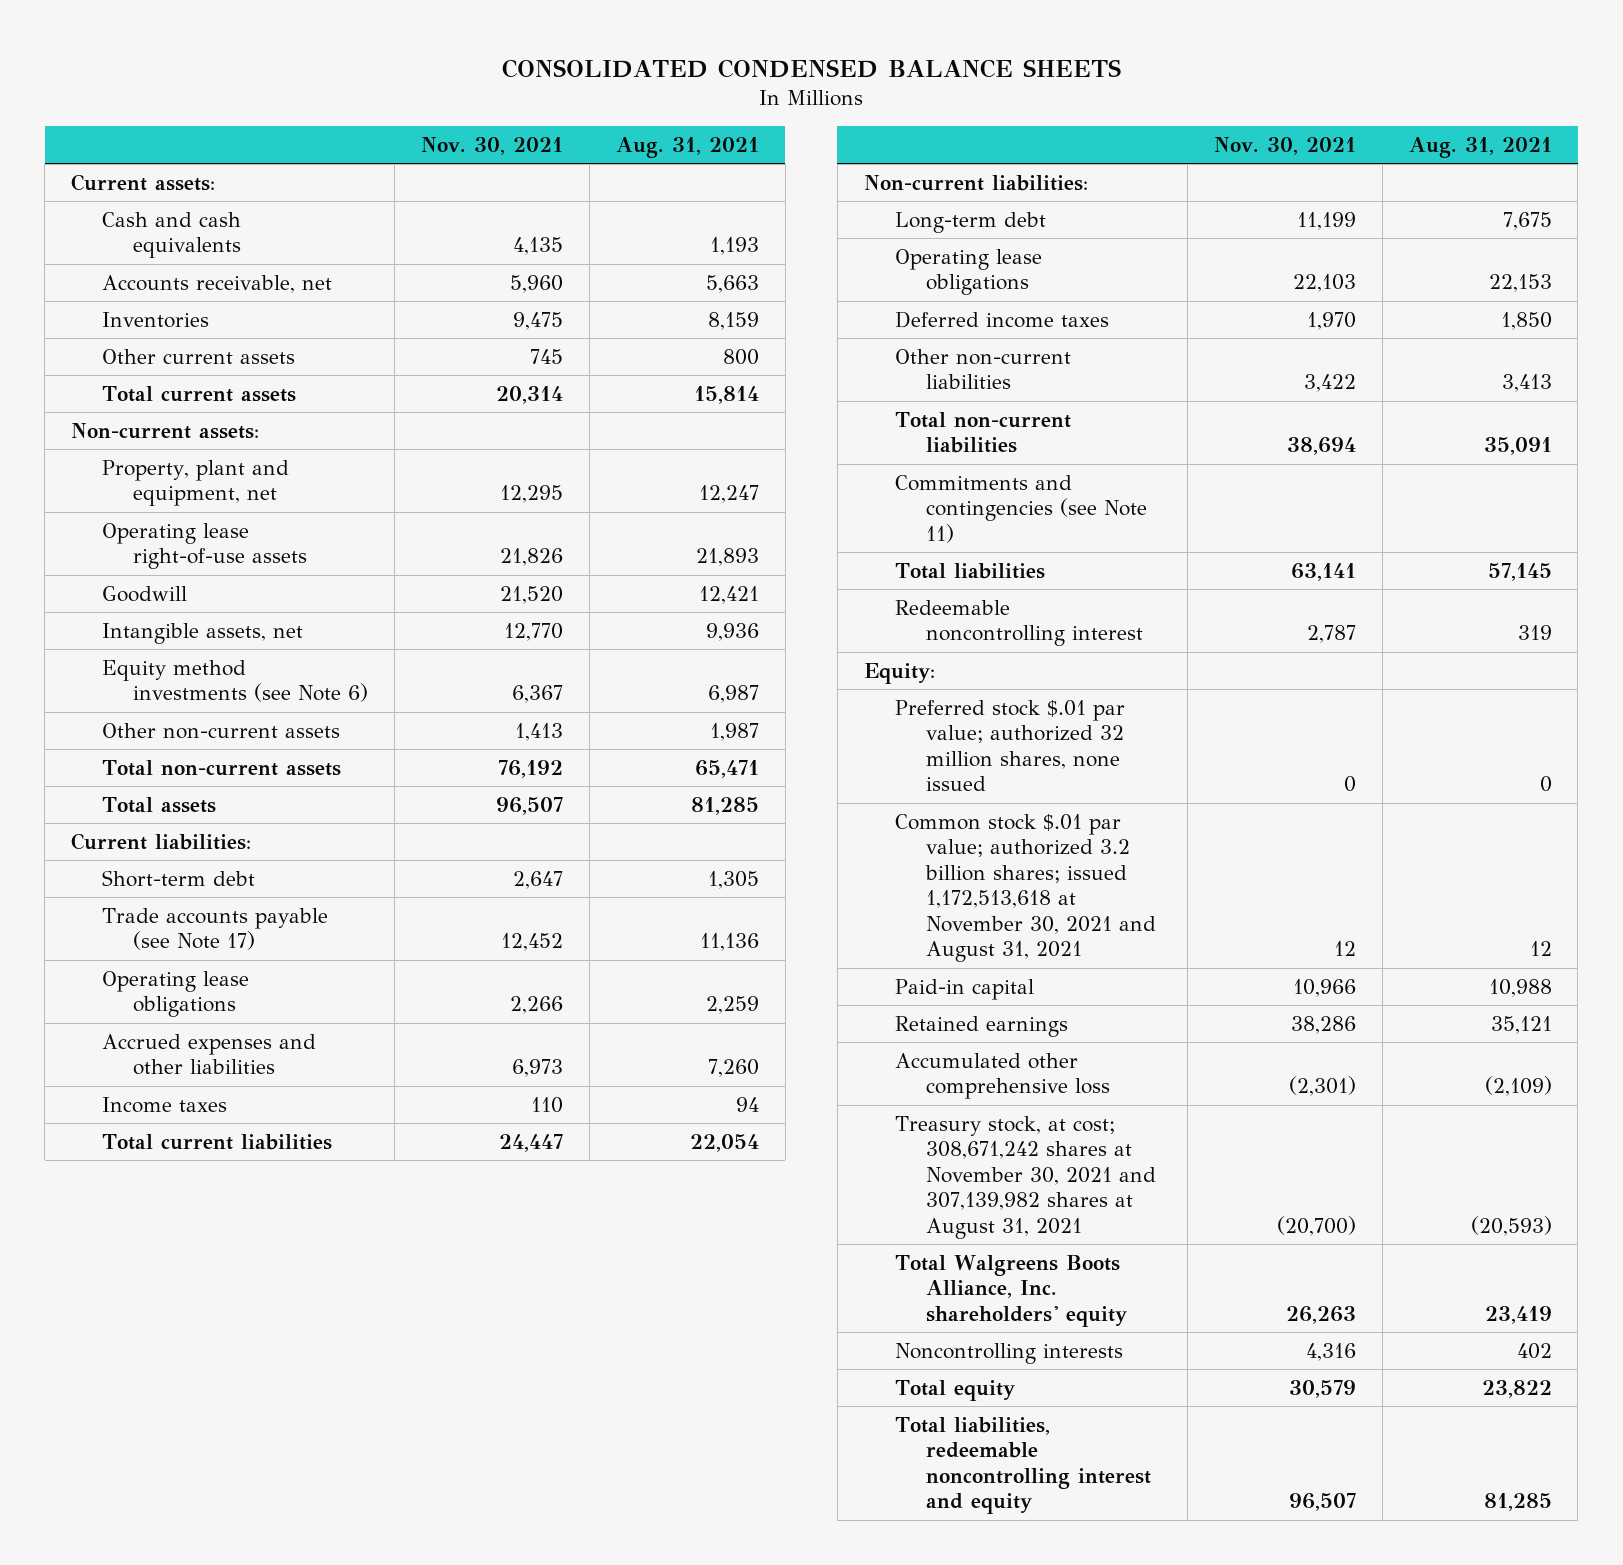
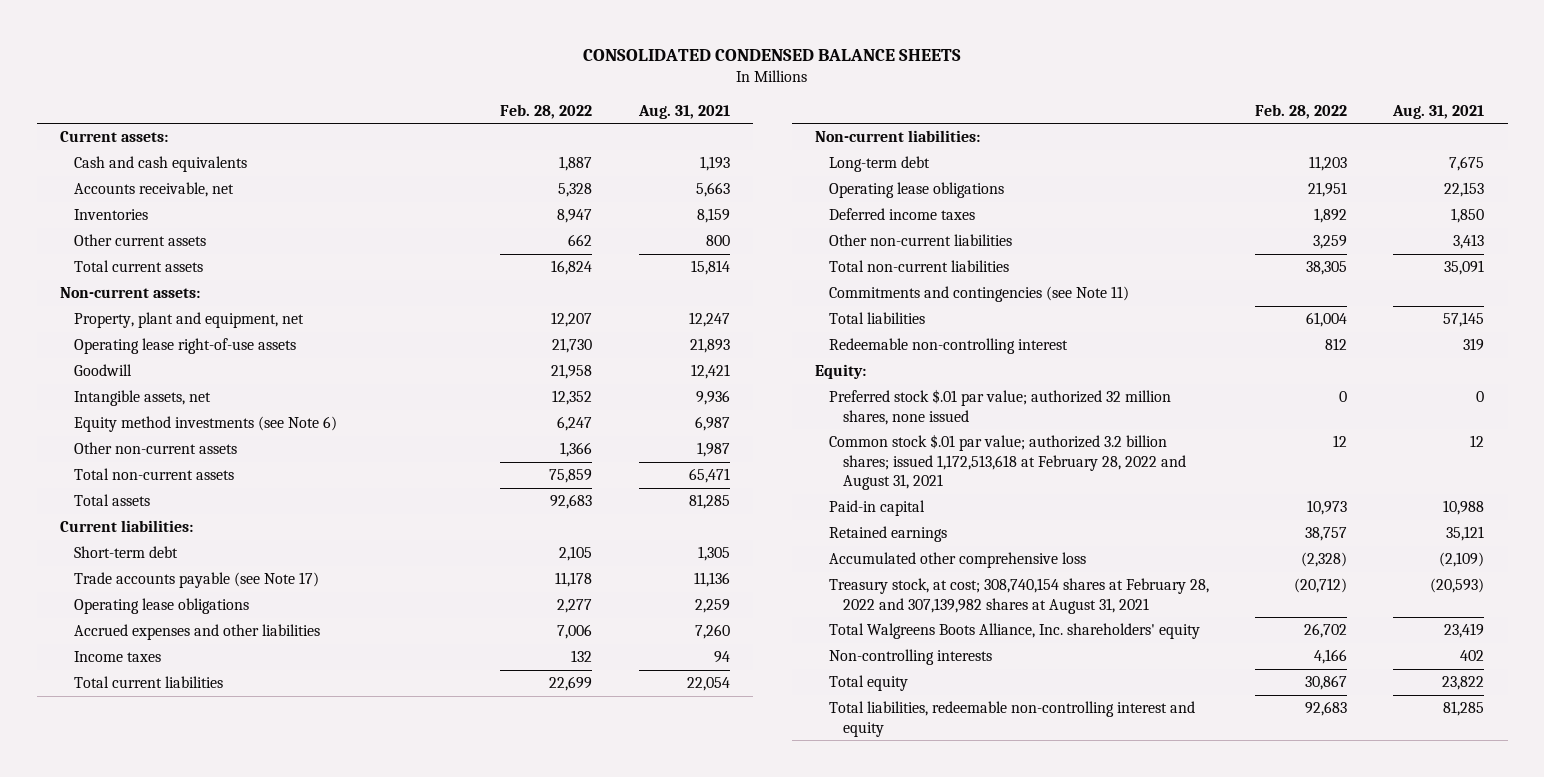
[421,136,564,155] Nov. 30, 2021 -> none
none -> [500,103,593,119] Feb. 28, 2022
[894,599,1144,647] Redeemable noncontrolling interest -> [828,338,1068,355] Redeemable non-controlling interest
[894,813,1157,963] Common stock $.01 par value; authorized 3.2 billion shares; issued 1,172,513,618 at November 30, 2021 and August 31, 2021 -> [828,434,1186,491] Common stock $.01 par value; authorized 3.2 billion shares; issued 1,172,513,618 at February 28, 2022 and August 31, 2021
[894,1115,1157,1239] Treasury stock, at cost; 308,671,242 shares at November 30, 2021 and 307,139,982 shares at August 31, 2021 -> [828,578,1209,614] Treasury stock, at cost; 308,740,154 shares at February 28, 2022 and 307,139,982 shares at August 31, 2021
[894,1342,1123,1364] Noncontrolling interests -> none
none -> [828,649,992,666] Non-controlling interests
[894,1416,1152,1515] Total liabilities, redeemable noncontrolling interest and equity -> [828,701,1195,737] Total liabilities, redeemable non-controlling interest and equity

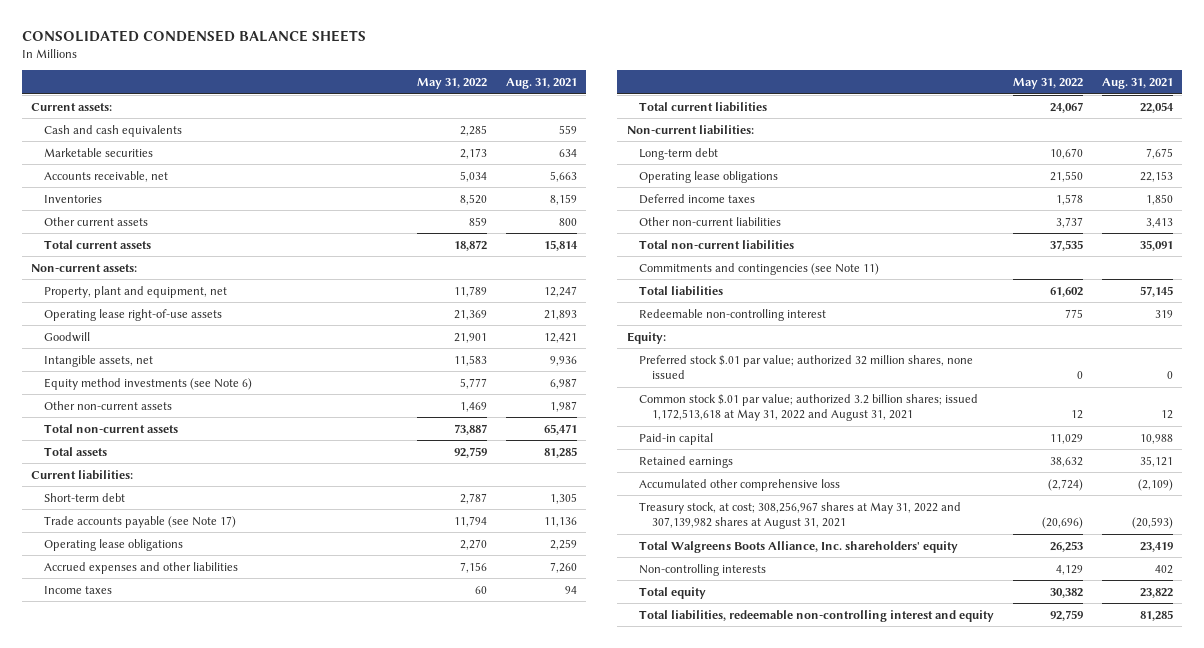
[500,103,593,119] Feb. 28, 2022 -> none
none -> [417,78,488,90] May 31, 2022
[699,156,730,172] 1,193 -> [559,124,578,134] 559
none -> [43,147,153,157] Marketable securities
[828,434,1186,491] Common stock $.01 par value; authorized 3.2 billion shares; issued 1,172,513,618 at February 28, 2022 and August 31, 2021 -> [639,393,979,422] Common stock $.01 par value; authorized 3.2 billion shares; issued 1,172,513,618 at May 31, 2022 and August 31, 2021
[828,578,1209,614] Treasury stock, at cost; 308,740,154 shares at February 28, 2022 and 307,139,982 shares at August 31, 2021 -> [639,501,962,530] Treasury stock, at cost; 308,256,967 shares at May 31, 2022 and 307,139,982 shares at August 31, 2021

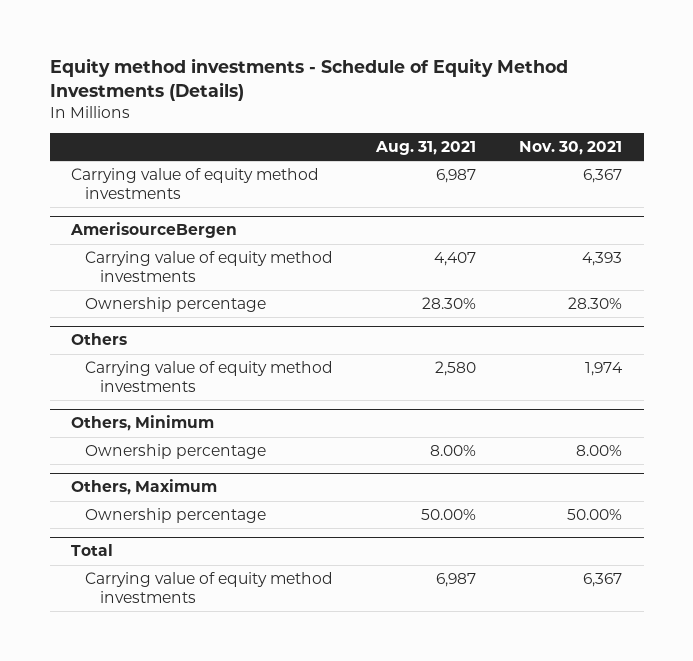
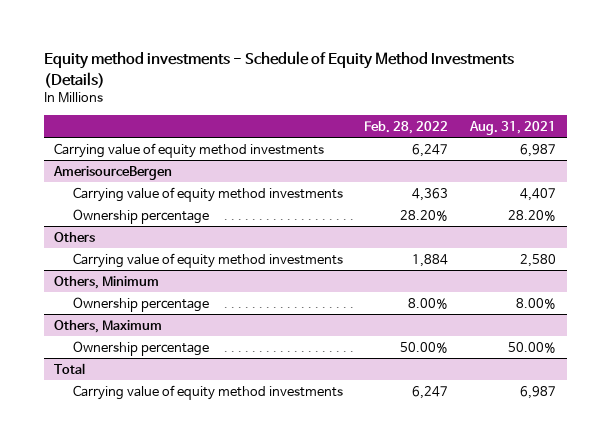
[519,140,623,155] Nov. 30, 2021 -> none
none -> [364,121,449,135] Feb. 28, 2022
[422,296,477,309] 28.30% -> [508,209,557,221] 28.20%

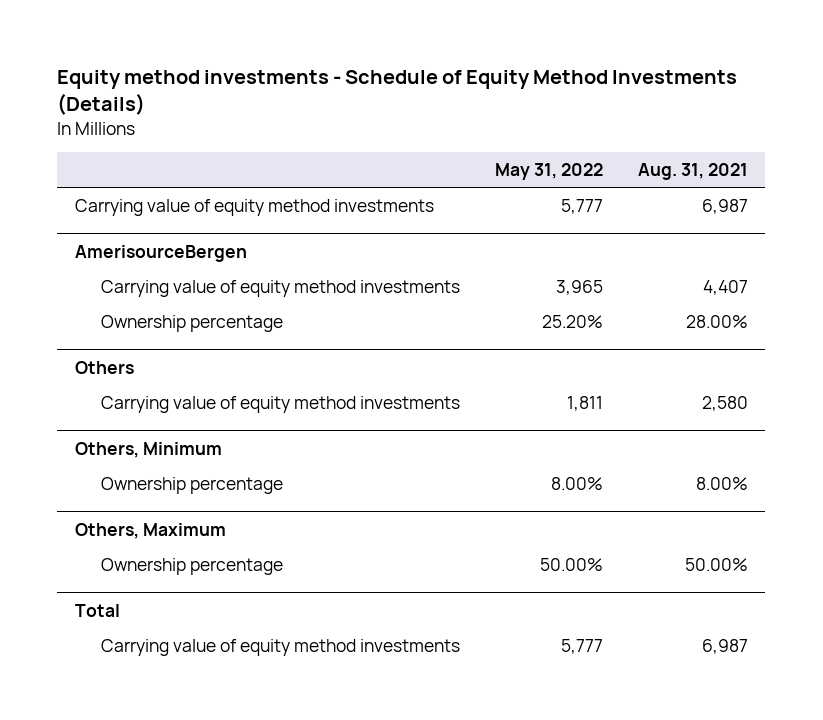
[364,121,449,135] Feb. 28, 2022 -> none
none -> [494,163,603,181] May 31, 2022
[508,209,557,221] 28.20% -> [685,314,748,328] 28.00%

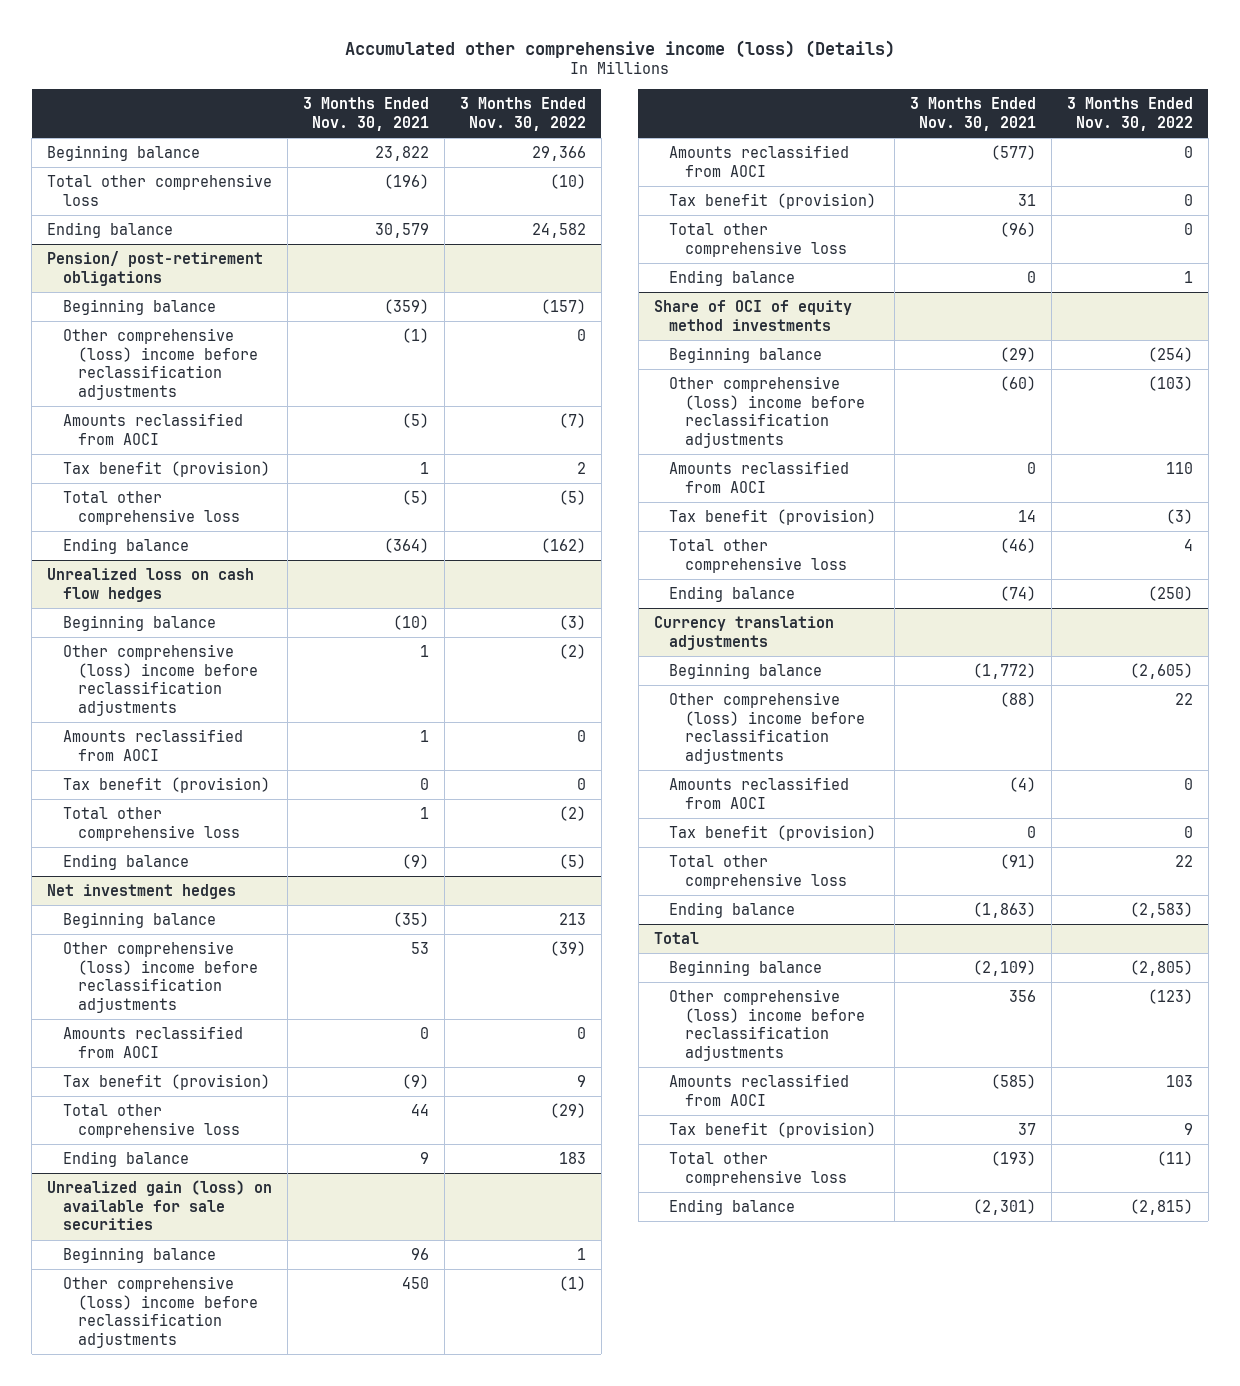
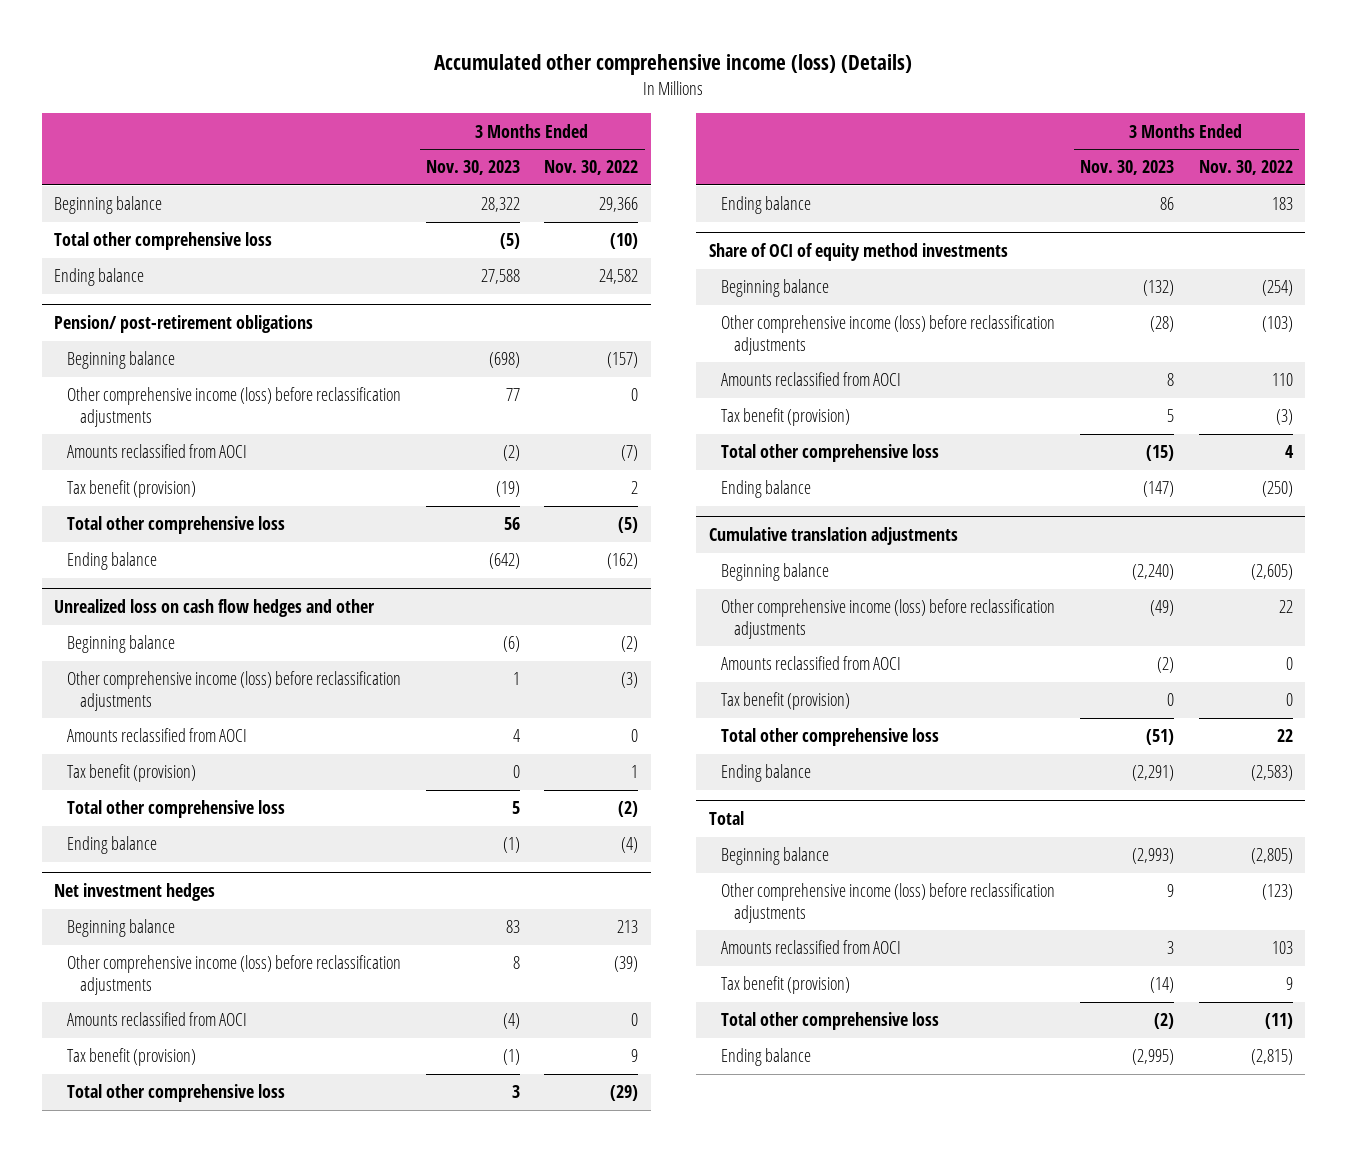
[303,97,430,131] 3 Months Ended Nov. 30, 2021 -> none
none -> [425,160,520,176] Nov. 30, 2023
[62,327,259,401] Other comprehensive (loss) income before reclassification adjustments -> [67,387,402,428] Other comprehensive income (loss) before reclassification adjustments
[47,567,255,602] Unrealized loss on cash flow hedges -> [54,599,376,618] Unrealized loss on cash flow hedges and other
[558,614,586,630] (3) -> [621,636,639,653] (2)
[62,643,259,717] Other comprehensive (loss) income before reclassification adjustments -> [67,671,402,712] Other comprehensive income (loss) before reclassification adjustments
[558,643,586,659] (2) -> [621,672,639,689] (3)
[576,777,586,790] 0 -> [631,765,639,779] 1
[558,853,586,869] (5) -> [621,837,639,854] (4)
[62,940,259,1014] Other comprehensive (loss) income before reclassification adjustments -> [67,955,402,996] Other comprehensive income (loss) before reclassification adjustments
[47,1179,273,1231] Unrealized gain (loss) on available for sale securities -> none
[62,1246,216,1263] Beginning balance -> none
[62,1275,259,1349] Other comprehensive (loss) income before reclassification adjustments -> none
[669,144,850,177] Amounts reclassified from AOCI -> none
[669,192,877,209] Tax benefit (provision) -> none
[669,222,847,257] Total other comprehensive loss -> none
[669,269,796,286] Ending balance -> none
[669,375,865,449] Other comprehensive (loss) income before reclassification adjustments -> [721,315,1056,356] Other comprehensive income (loss) before reclassification adjustments
[653,615,834,650] Currency translation adjustments -> [708,527,958,546] Cumulative translation adjustments
[669,691,865,765] Other comprehensive (loss) income before reclassification adjustments -> [721,599,1056,640] Other comprehensive income (loss) before reclassification adjustments
[669,988,865,1062] Other comprehensive (loss) income before reclassification adjustments -> [721,883,1056,924] Other comprehensive income (loss) before reclassification adjustments

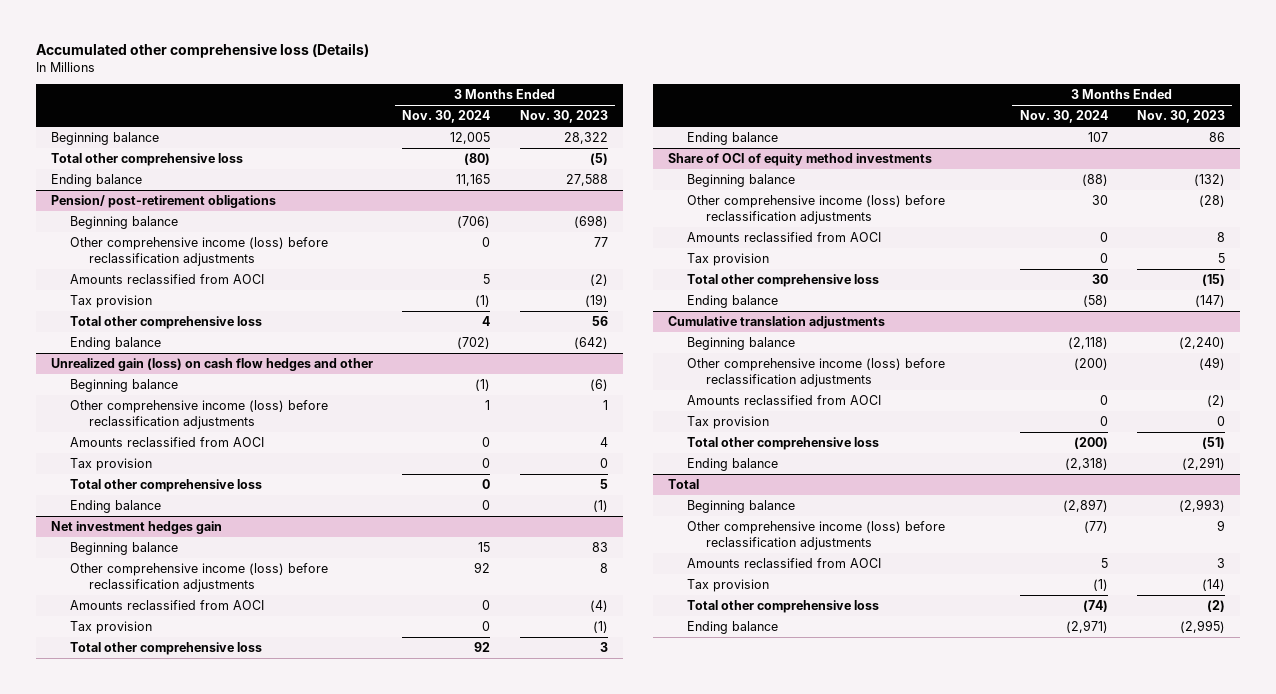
[434,54,913,76] Accumulated other comprehensive income (loss) (Details) -> [36,43,370,59] Accumulated other comprehensive loss (Details)
[544,160,639,176] Nov. 30, 2022 -> none
none -> [402,110,491,124] Nov. 30, 2024
[67,480,197,499] Tax benefit (provision) -> [69,295,152,309] Tax provision
[54,599,376,618] Unrealized loss on cash flow hedges and other -> [50,358,373,372] Unrealized gain (loss) on cash flow hedges and other
[67,764,197,783] Tax benefit (provision) -> [69,458,152,472] Tax provision
[54,883,216,902] Net investment hedges -> [50,521,222,535] Net investment hedges gain
[67,1048,197,1067] Tax benefit (provision) -> [69,621,152,635] Tax provision
[721,408,851,427] Tax benefit (provision) -> [687,253,770,267] Tax provision
[721,692,851,711] Tax benefit (provision) -> [687,416,770,430] Tax provision
[721,976,851,995] Tax benefit (provision) -> [687,579,770,593] Tax provision

